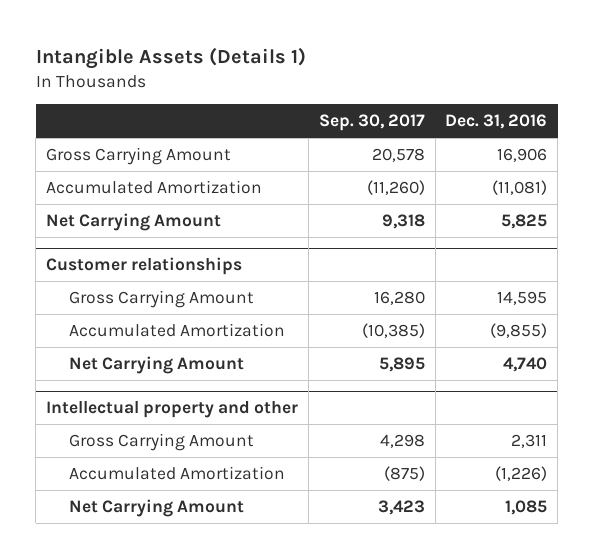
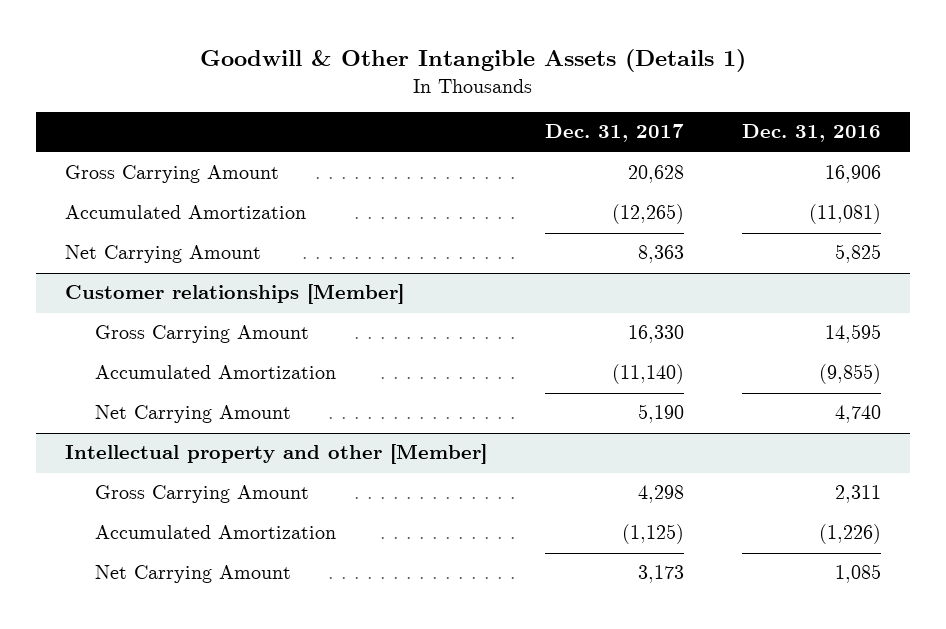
[35,47,306,70] Intangible Assets (Details 1) -> [199,49,746,73] Goodwill & Other Intangible Assets (Details 1)
[318,114,425,132] Sep. 30, 2017 -> none
none -> [544,124,684,143] Dec. 31, 2017
[46,257,243,276] Customer relationships -> [65,284,405,305] Customer relationships [Member]
[46,401,299,419] Intellectual property and other -> [65,444,488,465] Intellectual property and other [Member]

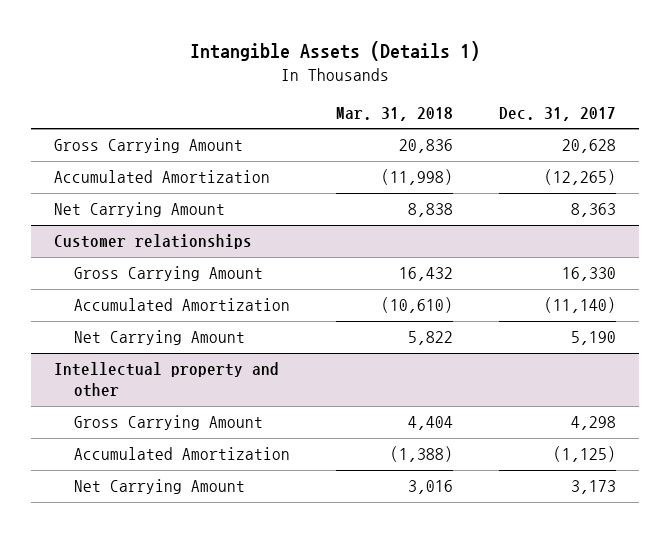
[199,49,746,73] Goodwill & Other Intangible Assets (Details 1) -> [190,41,481,62] Intangible Assets (Details 1)
[741,124,881,143] Dec. 31, 2016 -> none
none -> [336,106,454,121] Mar. 31, 2018
[65,284,405,305] Customer relationships [Member] -> [54,234,253,250] Customer relationships
[65,444,488,465] Intellectual property and other [Member] -> [54,362,280,398] Intellectual property and other

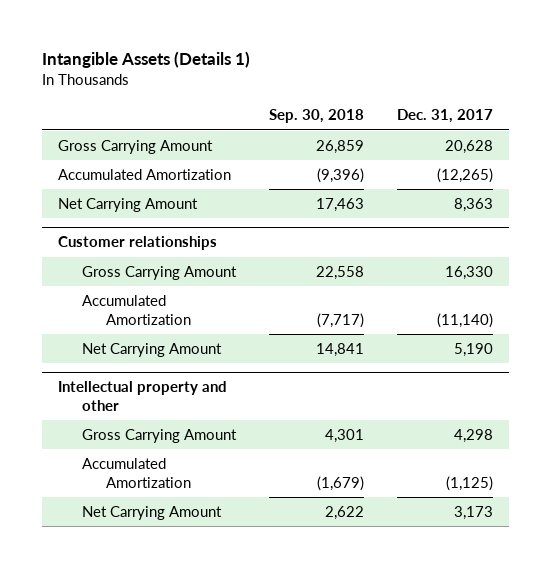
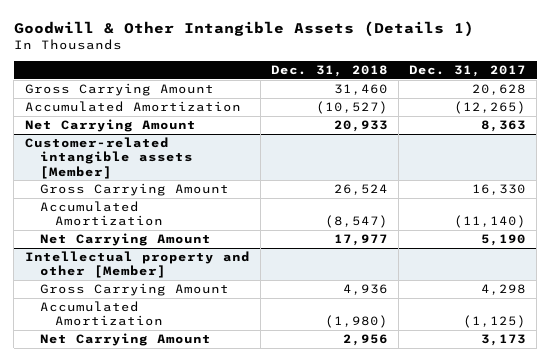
[41,51,250,69] Intangible Assets (Details 1) -> [13,20,474,37] Goodwill & Other Intangible Assets (Details 1)
[268,109,364,124] Sep. 30, 2018 -> none
none -> [270,65,388,78] Dec. 31, 2018
[58,236,218,251] Customer relationships -> [24,137,193,179] Customer-related intangible assets [Member]
[58,381,228,411] Intellectual property and other -> [24,251,250,279] Intellectual property and other [Member]

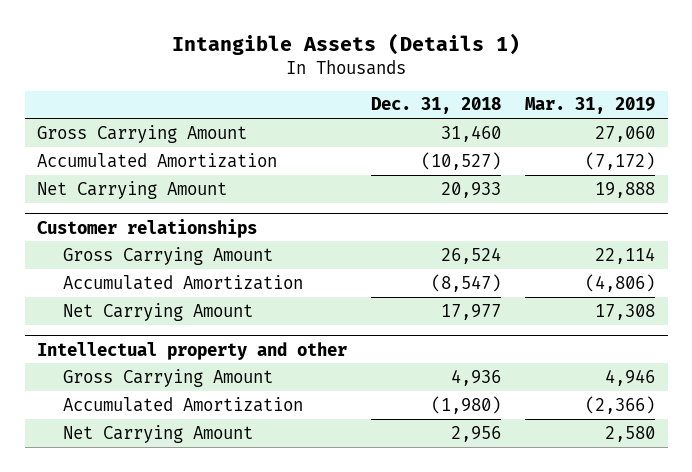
[13,20,474,37] Goodwill & Other Intangible Assets (Details 1) -> [172,32,521,55] Intangible Assets (Details 1)
[409,65,527,78] Dec. 31, 2017 -> none
none -> [525,97,656,115] Mar. 31, 2019
[24,137,193,179] Customer-related intangible assets [Member] -> [36,218,257,238] Customer relationships
[24,251,250,279] Intellectual property and other [Member] -> [36,341,347,360] Intellectual property and other

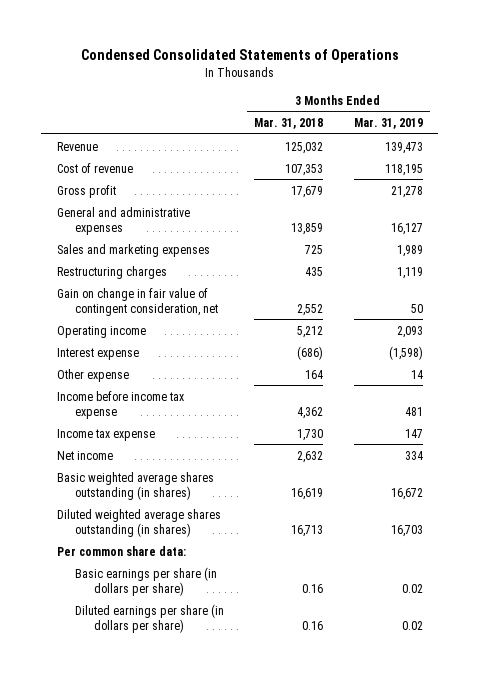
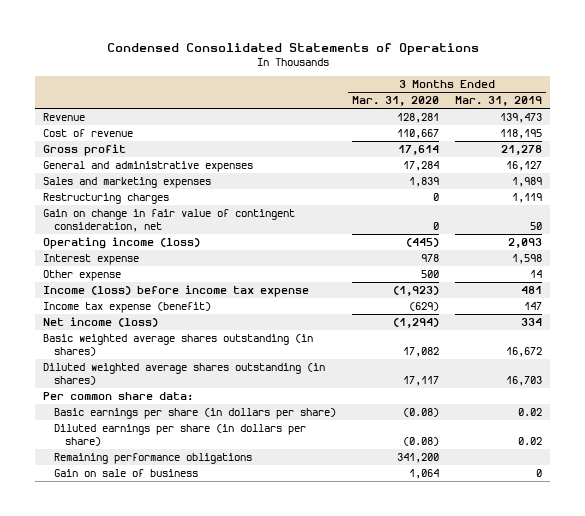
[254,117,324,129] Mar. 31, 2018 -> none
none -> [351,96,439,107] Mar. 31, 2020
[56,325,146,338] Operating income -> [43,236,201,249] Operating income (loss)
[388,345,423,360] (1,598) -> [511,253,542,264] 1,598
[56,390,184,419] Income before income tax expense -> [43,284,310,297] Income (loss) before income tax expense
[56,428,155,441] Income tax expense -> [43,301,212,313] Income tax expense (benefit)
[56,450,113,460] Net income -> [43,316,159,327] Net income (loss)
none -> [54,452,253,464] Remaining performance obligations
none -> [54,468,199,477] Gain on sale of business

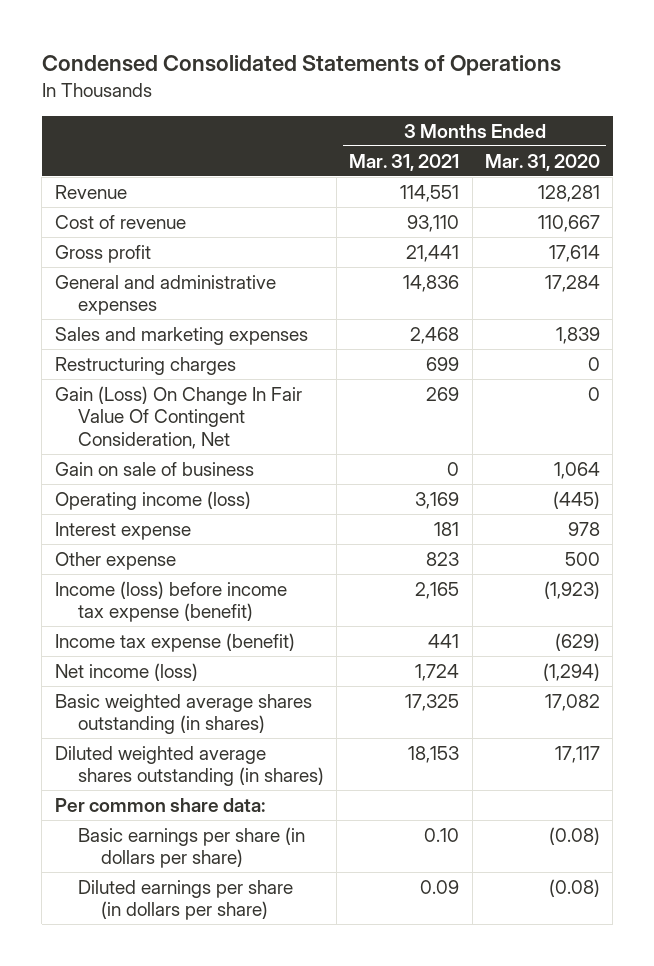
[454,96,542,107] Mar. 31, 2019 -> none
none -> [349,153,460,171] Mar. 31, 2021
[43,208,296,232] Gain on change in fair value of contingent consideration, net -> [54,385,302,449] Gain (Loss) On Change In Fair Value Of Contingent Consideration, Net
[54,468,199,477] Gain on sale of business -> [54,461,254,476] Gain on sale of business
[43,284,310,297] Income (loss) before income tax expense -> [54,580,287,623] Income (loss) before income tax expense (benefit)
[54,452,253,464] Remaining performance obligations -> none

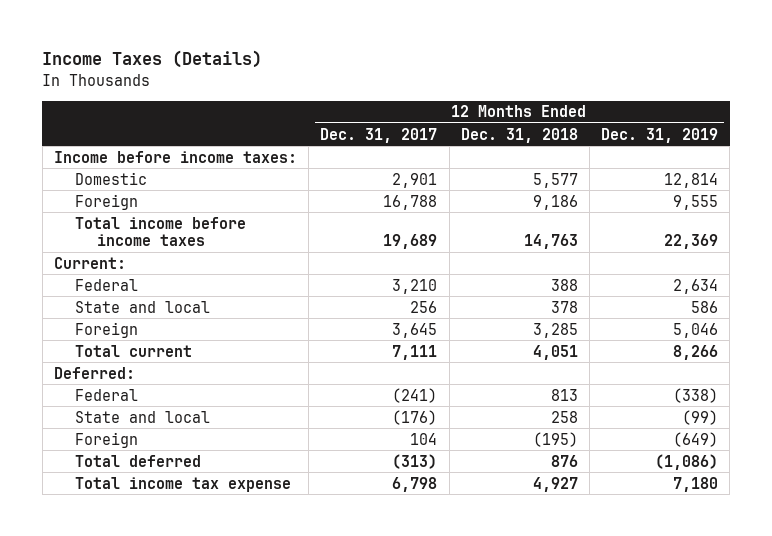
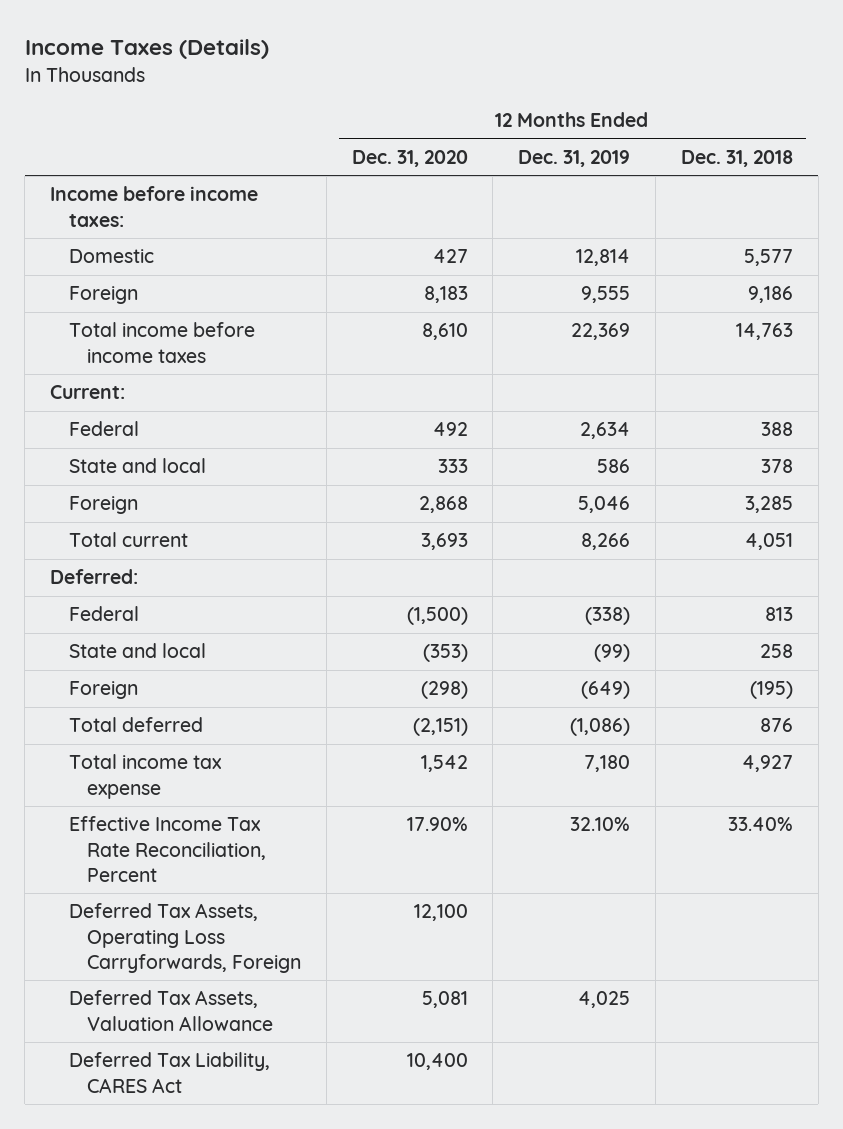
[320,127,438,143] Dec. 31, 2017 -> none
none -> [351,149,468,167] Dec. 31, 2020
none -> [68,816,266,882] Effective Income Tax Rate Reconciliation, Percent
none -> [68,903,301,973] Deferred Tax Assets, Operating Loss Carryforwards, Foreign
none -> [68,990,273,1031] Deferred Tax Assets, Valuation Allowance
none -> [68,1052,270,1093] Deferred Tax Liability, CARES Act

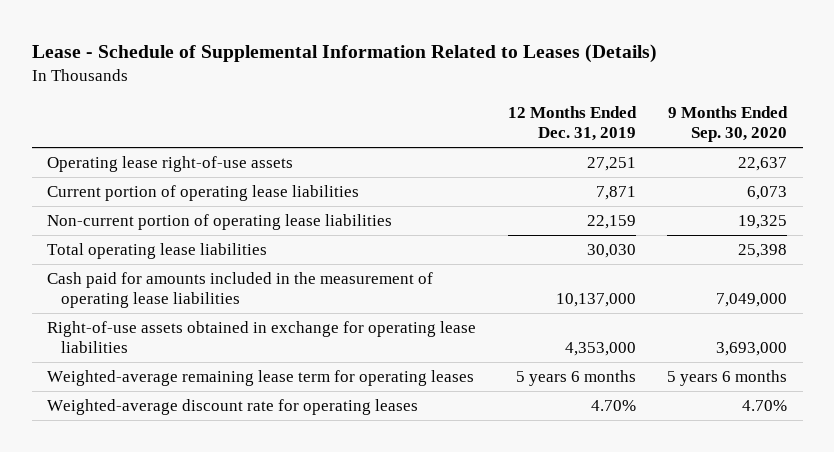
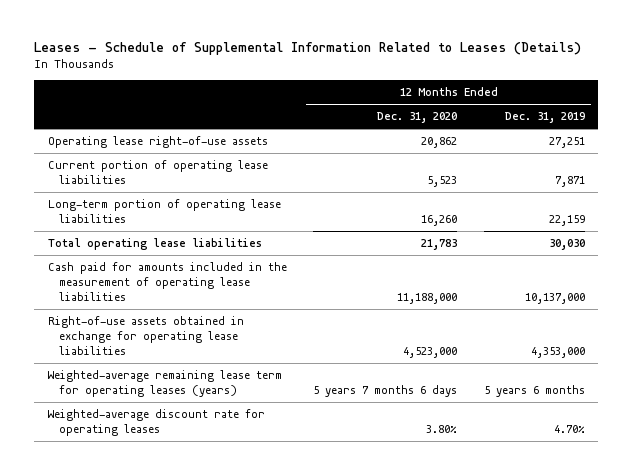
[31,43,657,63] Lease - Schedule of Supplemental Information Related to Leases (Details) -> [34,42,582,56] Leases - Schedule of Supplemental Information Related to Leases (Details)
[667,106,788,143] 9 Months Ended Sep. 30, 2020 -> none
none -> [377,112,458,124] Dec. 31, 2020
[47,214,393,231] Non-current portion of operating lease liabilities -> [47,199,281,224] Long-term portion of operating lease liabilities
[47,370,475,387] Weighted-average remaining lease term for operating leases -> [47,370,282,398] Weighted-average remaining lease term for operating leases (years)

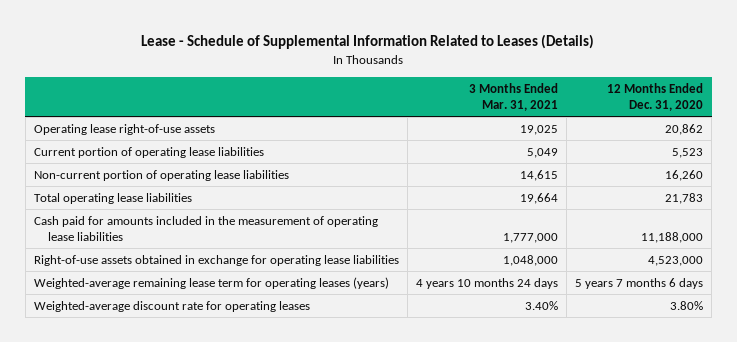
[34,42,582,56] Leases - Schedule of Supplemental Information Related to Leases (Details) -> [141,33,595,49] Lease - Schedule of Supplemental Information Related to Leases (Details)
[504,112,585,124] Dec. 31, 2019 -> none
none -> [468,82,558,111] 3 Months Ended Mar. 31, 2021
[47,199,281,224] Long-term portion of operating lease liabilities -> [33,169,289,181] Non-current portion of operating lease liabilities

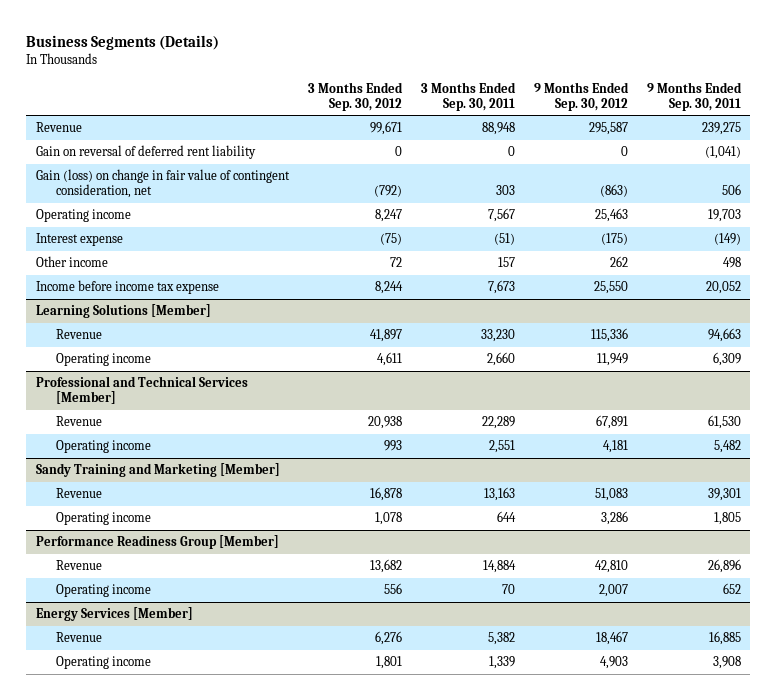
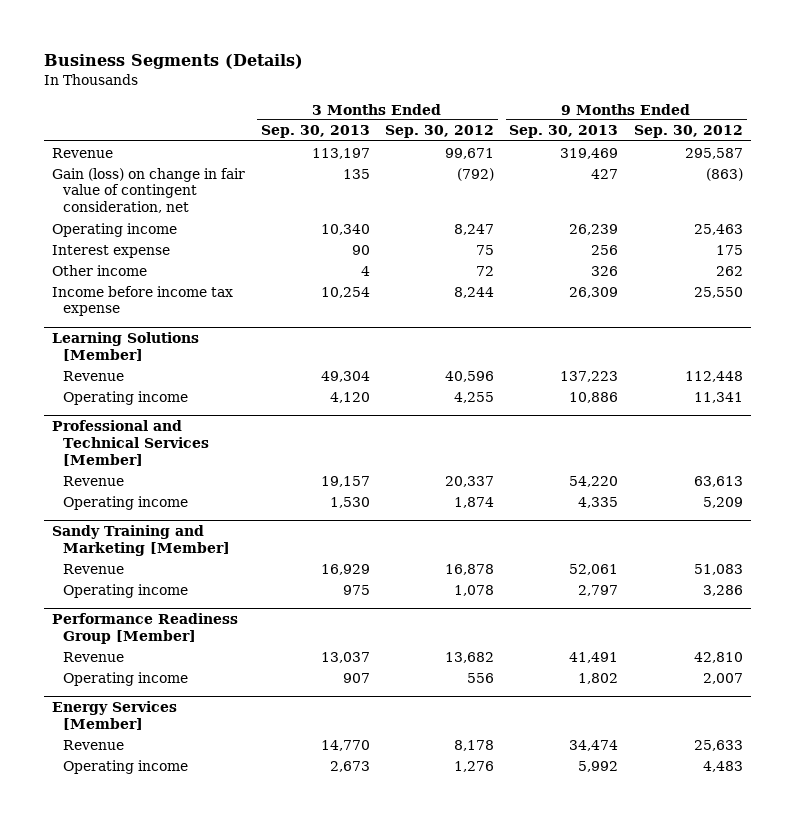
[420,82,516,112] 3 Months Ended Sep. 30, 2011 -> none
[646,82,742,112] 9 Months Ended Sep. 30, 2011 -> none
none -> [260,125,370,139] Sep. 30, 2013
none -> [509,125,619,139] Sep. 30, 2013
[35,145,256,160] Gain on reversal of deferred rent liability -> none
[379,233,402,246] (75) -> [476,244,495,255] 75
[600,233,628,246] (175) -> [715,244,743,255] 175
[369,329,402,343] 41,897 -> [445,370,495,382] 40,596
[590,328,628,343] 115,336 -> [684,370,743,382] 112,448
[376,352,402,367] 4,611 -> [454,391,495,403] 4,255
[596,353,628,367] 11,949 -> [693,391,743,403] 11,341
[367,416,402,430] 20,938 -> [445,475,495,487] 20,337
[595,415,628,430] 67,891 -> [693,475,743,487] 63,613
[383,440,402,452] 993 -> [454,496,495,508] 1,874
[602,440,628,454] 4,181 -> [702,496,743,508] 5,209
[374,631,402,646] 6,276 -> [454,739,495,751] 8,178
[595,631,628,646] 18,467 -> [693,739,743,751] 25,633
[375,656,402,670] 1,801 -> [454,760,495,772] 1,276
[599,656,628,670] 4,903 -> [702,760,743,772] 4,483

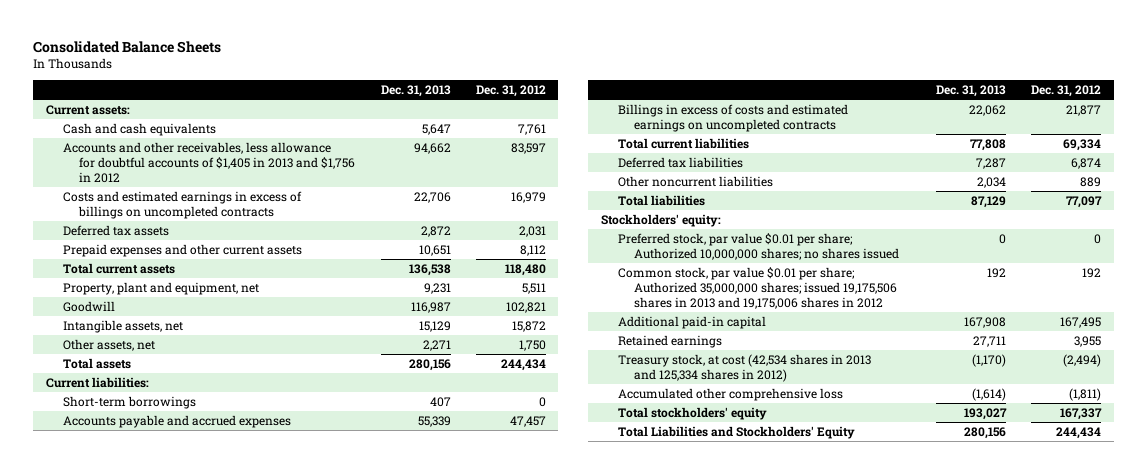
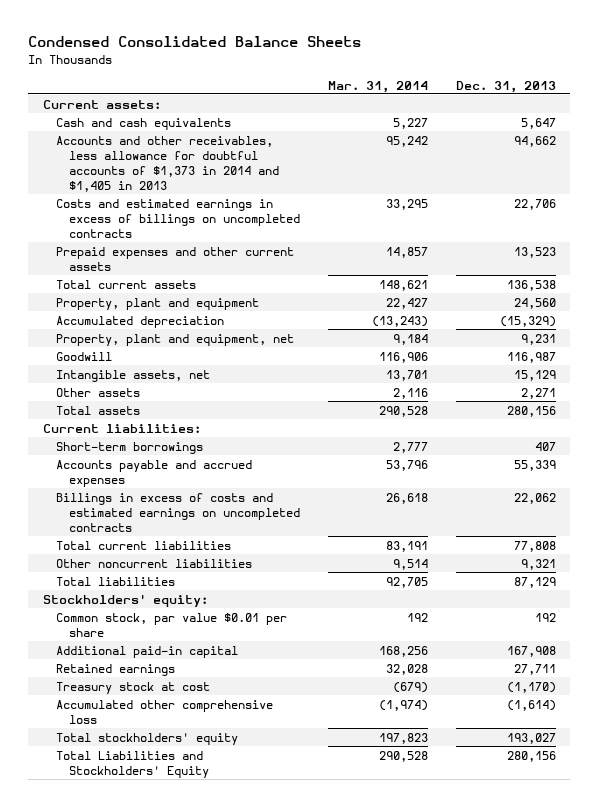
[33,40,222,53] Consolidated Balance Sheets -> [28,36,362,48] Condensed Consolidated Balance Sheets
[475,85,546,98] Dec. 31, 2012 -> none
none -> [327,80,428,93] Mar. 31, 2014
[62,141,356,184] Accounts and other receivables, less allowance for doubtful accounts of $1,405 in 2013 and $1,756 in 2012 -> [55,135,279,192] Accounts and other receivables, less allowance for doubtful accounts of $1,373 in 2014 and $1,405 in 2013
[62,224,169,236] Deferred tax assets -> none
[418,244,451,256] 10,651 -> [514,246,557,258] 13,523
none -> [55,297,259,310] Property, plant and equipment
none -> [55,315,224,328] Accumulated depreciation
[62,338,155,351] Other assets, net -> [55,387,140,397] Other assets
[617,156,743,168] Deferred tax liabilities -> none
[976,176,1006,188] 2,034 -> [521,558,557,570] 9,321
[617,232,900,260] Preferred stock, par value $0.01 per share; Authorized 10,000,000 shares; no shares issued -> none
[617,266,898,310] Common stock, par value $0.01 per share; Authorized 35,000,000 shares; issued 19,175,506 shares in 2013 and 19,175,006 shares in 2012 -> [55,612,287,637] Common stock, par value $0.01 per share
[617,353,871,382] Treasury stock, at cost (42,534 shares in 2013 and 125,334 shares in 2012) -> [55,681,210,694] Treasury stock at cost

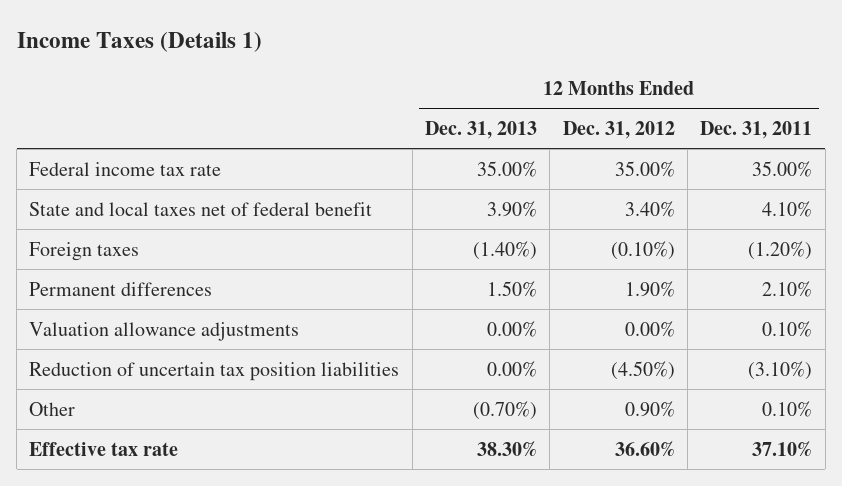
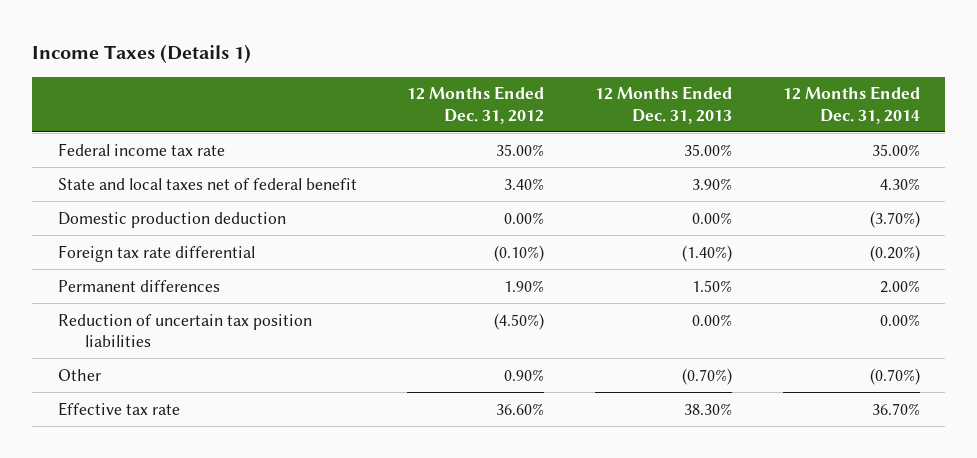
[700,120,813,139] Dec. 31, 2011 -> none
none -> [782,86,920,124] 12 Months Ended Dec. 31, 2014
none -> [57,211,286,228] Domestic production deduction
[29,241,140,261] Foreign taxes -> [57,244,255,262] Foreign tax rate differential
[29,321,300,341] Valuation allowance adjustments -> none

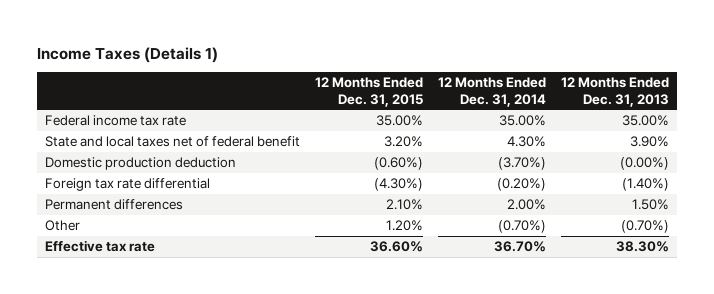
[407,86,545,124] 12 Months Ended Dec. 31, 2012 -> none
none -> [315,77,424,107] 12 Months Ended Dec. 31, 2015
[692,211,733,224] 0.00% -> [620,157,670,171] (0.00%)
[57,313,312,347] Reduction of uncertain tax position liabilities -> none

